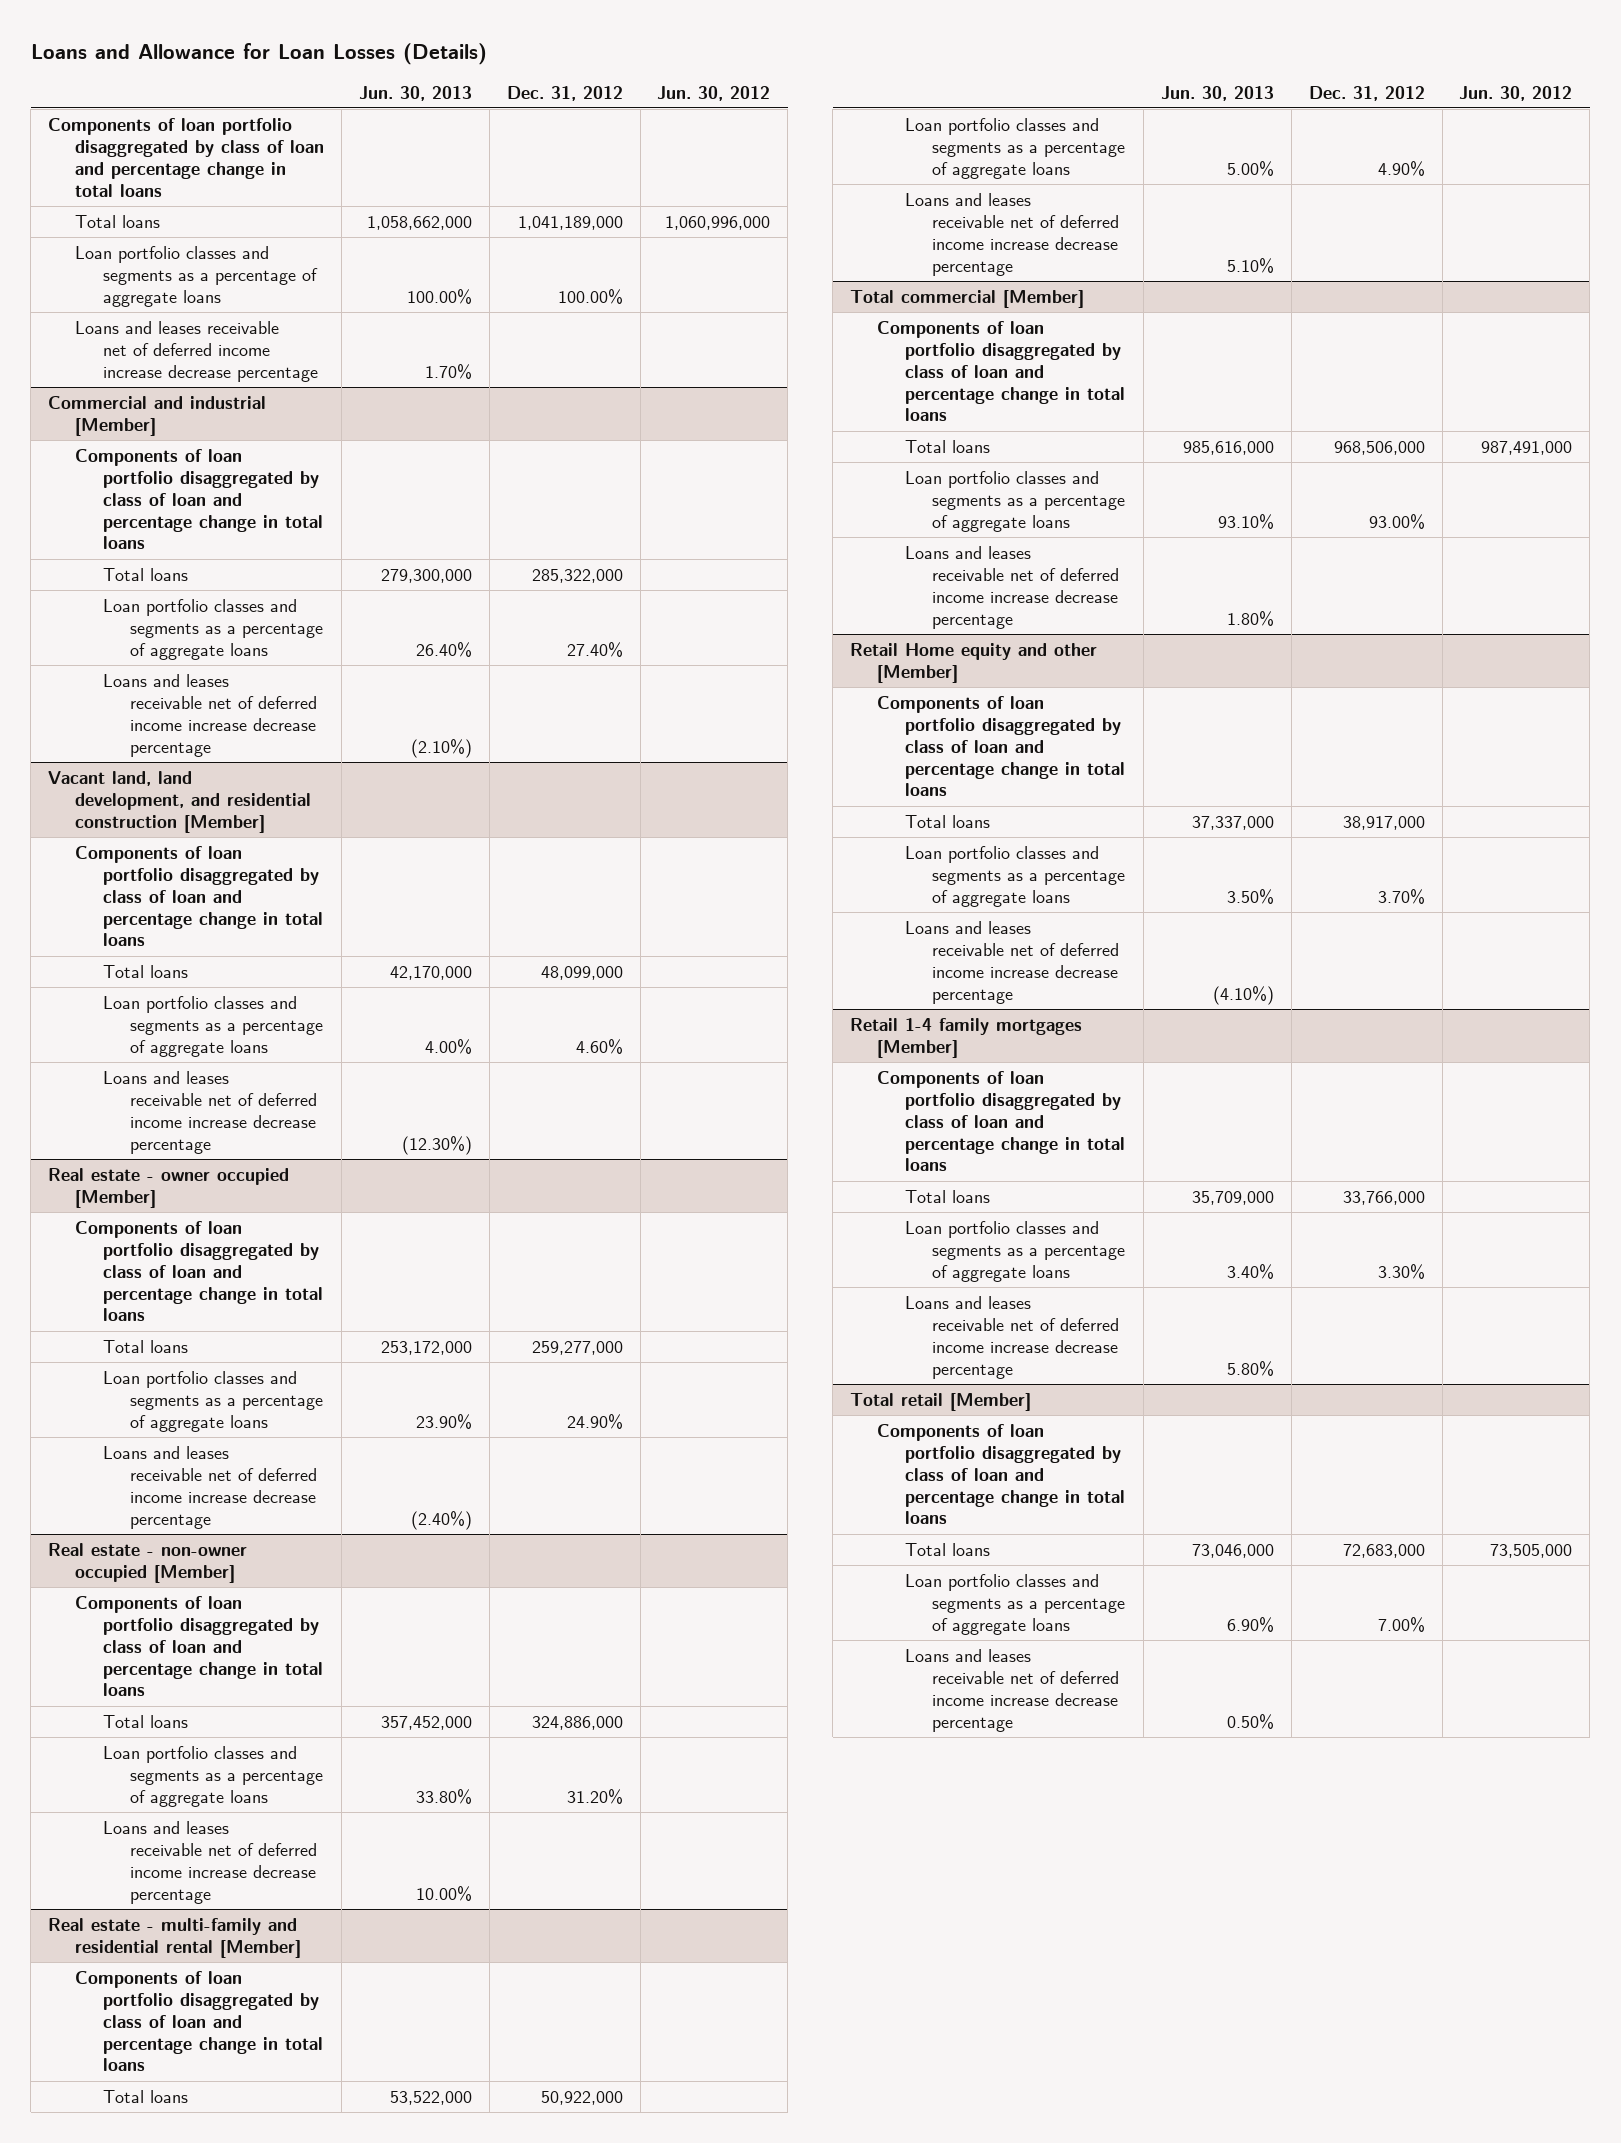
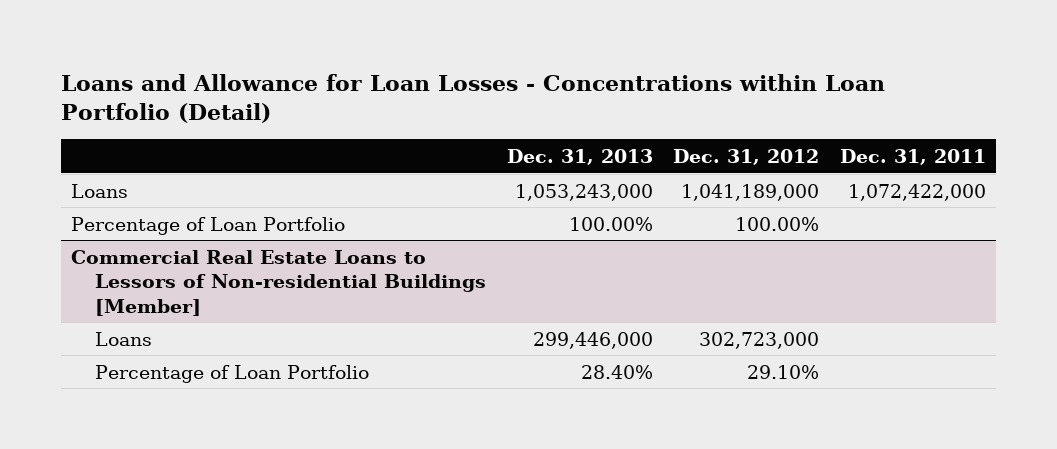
[30,42,487,65] Loans and Allowance for Loan Losses (Details) -> [60,73,885,124] Loans and Allowance for Loan Losses - Concentrations within Loan Portfolio (Detail)
[359,85,473,101] Jun. 30, 2013 -> none
[657,85,771,101] Jun. 30, 2012 -> none
none -> [506,149,653,166] Dec. 31, 2013
none -> [840,149,987,166] Dec. 31, 2011
[48,117,325,197] Components of loan portfolio disaggregated by class of loan and percentage change in total loans -> none
[75,320,318,382] Loans and leases receivable net of deferred income increase decrease percentage -> none
[48,395,267,436] Commercial and industrial [Member] -> none
[75,448,323,550] Components of loan portfolio disaggregated by class of loan and percentage change in total loans -> none
[102,673,317,757] Loans and leases receivable net of deferred income increase decrease percentage -> none
[48,770,312,833] Vacant land, land development, and residential construction [Member] -> none
[75,845,323,947] Components of loan portfolio disaggregated by class of loan and percentage change in total loans -> none
[102,964,188,978] Total loans -> none
[102,995,323,1057] Loan portfolio classes and segments as a percentage of aggregate loans -> none
[102,1070,317,1154] Loans and leases receivable net of deferred income increase decrease percentage -> none
[48,1167,290,1208] Real estate - owner occupied [Member] -> none
[75,1220,323,1322] Components of loan portfolio disaggregated by class of loan and percentage change in total loans -> none
[102,1339,188,1353] Total loans -> none
[102,1370,323,1432] Loan portfolio classes and segments as a percentage of aggregate loans -> none
[102,1445,317,1529] Loans and leases receivable net of deferred income increase decrease percentage -> none
[48,1542,248,1583] Real estate - non-owner occupied [Member] -> none
[75,1595,323,1697] Components of loan portfolio disaggregated by class of loan and percentage change in total loans -> none
[102,1714,188,1728] Total loans -> none
[102,1745,323,1807] Loan portfolio classes and segments as a percentage of aggregate loans -> none
[102,1820,317,1904] Loans and leases receivable net of deferred income increase decrease percentage -> none
[48,1917,302,1958] Real estate - multi-family and residential rental [Member] -> none
[75,1970,323,2072] Components of loan portfolio disaggregated by class of loan and percentage change in total loans -> none
[102,2089,188,2103] Total loans -> none
[904,117,1125,179] Loan portfolio classes and segments as a percentage of aggregate loans -> none
[904,192,1119,276] Loans and leases receivable net of deferred income increase decrease percentage -> none
[850,289,1085,308] Total commercial [Member] -> none
[877,320,1125,422] Components of loan portfolio disaggregated by class of loan and percentage change in total loans -> none
[904,439,990,453] Total loans -> none
[904,470,1125,532] Loan portfolio classes and segments as a percentage of aggregate loans -> none
[904,545,1119,629] Loans and leases receivable net of deferred income increase decrease percentage -> none
[850,642,1098,683] Retail Home equity and other [Member] -> none
[877,695,1125,797] Components of loan portfolio disaggregated by class of loan and percentage change in total loans -> none
[904,814,990,828] Total loans -> none
[904,845,1125,907] Loan portfolio classes and segments as a percentage of aggregate loans -> none
[904,920,1119,1004] Loans and leases receivable net of deferred income increase decrease percentage -> none
[850,1017,1083,1058] Retail 1-4 family mortgages [Member] -> none
[877,1070,1125,1172] Components of loan portfolio disaggregated by class of loan and percentage change in total loans -> none
[904,1189,990,1203] Total loans -> none
[904,1220,1125,1282] Loan portfolio classes and segments as a percentage of aggregate loans -> none
[904,1295,1119,1379] Loans and leases receivable net of deferred income increase decrease percentage -> none
[850,1392,1032,1411] Total retail [Member] -> none
[877,1423,1125,1525] Components of loan portfolio disaggregated by class of loan and percentage change in total loans -> none
[904,1542,990,1556] Total loans -> none
[904,1573,1125,1635] Loan portfolio classes and segments as a percentage of aggregate loans -> none
[904,1648,1119,1732] Loans and leases receivable net of deferred income increase decrease percentage -> none
[75,214,161,228] Total loans -> [71,183,129,198] Loans
[75,245,318,307] Loan portfolio classes and segments as a percentage of aggregate loans -> [71,216,346,235] Percentage of Loan Portfolio
none -> [71,249,487,316] Commercial Real Estate Loans to Lessors of Non-residential Buildings [Member]
[102,567,188,581] Total loans -> [95,331,153,346] Loans
[531,568,623,583] 285,322,000 -> [699,331,820,349] 302,723,000
[102,598,323,660] Loan portfolio classes and segments as a percentage of aggregate loans -> [95,364,370,383] Percentage of Loan Portfolio
[566,641,623,657] 27.40% -> [747,364,820,379] 29.10%

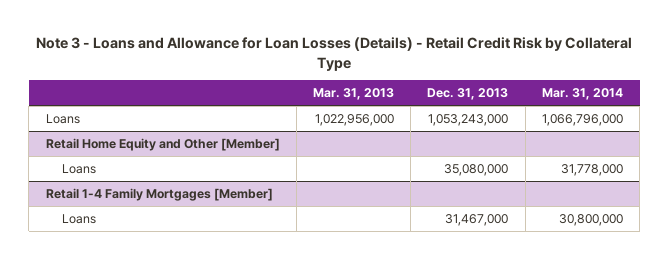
[60,73,885,124] Loans and Allowance for Loan Losses - Concentrations within Loan Portfolio (Detail) -> [36,37,633,71] Note 3 - Loans and Allowance for Loan Losses (Details) - Retail Credit Risk by Collateral Type
[673,149,820,166] Dec. 31, 2012 -> none
[840,149,987,166] Dec. 31, 2011 -> none
none -> [313,88,395,101] Mar. 31, 2013
none -> [541,88,623,101] Mar. 31, 2014
[71,216,346,235] Percentage of Loan Portfolio -> none
[71,249,487,316] Commercial Real Estate Loans to Lessors of Non-residential Buildings [Member] -> none
[95,364,370,383] Percentage of Loan Portfolio -> none
none -> [45,137,280,151] Retail Home Equity and Other [Member]
[532,331,653,349] 299,446,000 -> [444,163,509,176] 35,080,000
none -> [45,187,273,201] Retail 1-4 Family Mortgages [Member]
none -> [61,213,96,224] Loans

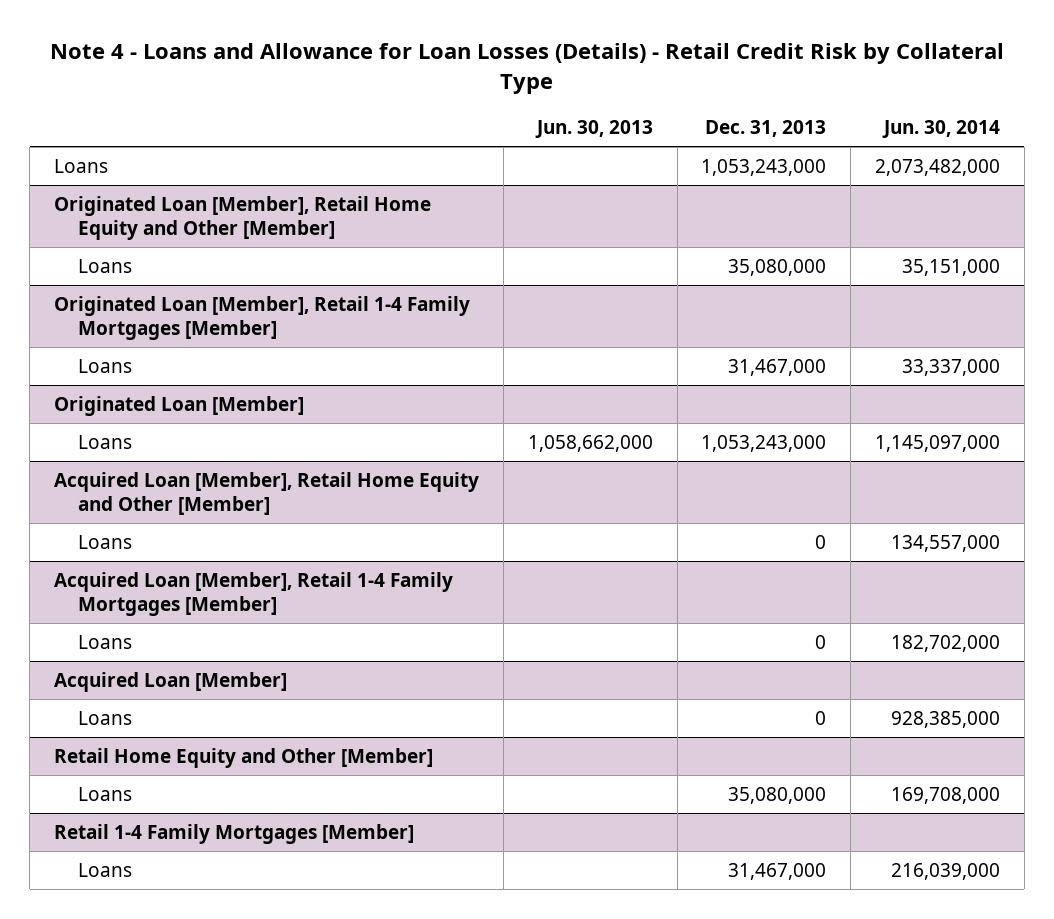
[36,37,633,71] Note 3 - Loans and Allowance for Loan Losses (Details) - Retail Credit Risk by Collateral Type -> [50,43,1005,94] Note 4 - Loans and Allowance for Loan Losses (Details) - Retail Credit Risk by Collateral Type
[313,88,395,101] Mar. 31, 2013 -> none
[541,88,623,101] Mar. 31, 2014 -> none
none -> [534,119,653,138] Jun. 30, 2013
none -> [882,119,1001,138] Jun. 30, 2014
none -> [54,196,432,241] Originated Loan [Member], Retail Home Equity and Other [Member]
none -> [77,259,132,274] Loans
none -> [54,296,471,341] Originated Loan [Member], Retail 1-4 Family Mortgages [Member]
none -> [77,359,132,374] Loans
none -> [54,396,305,417] Originated Loan [Member]
none -> [77,435,132,450] Loans
none -> [54,472,480,516] Acquired Loan [Member], Retail Home Equity and Other [Member]
none -> [77,535,132,550] Loans
none -> [54,572,454,617] Acquired Loan [Member], Retail 1-4 Family Mortgages [Member]
none -> [77,635,132,650] Loans
none -> [54,672,288,693] Acquired Loan [Member]
none -> [77,711,132,726] Loans

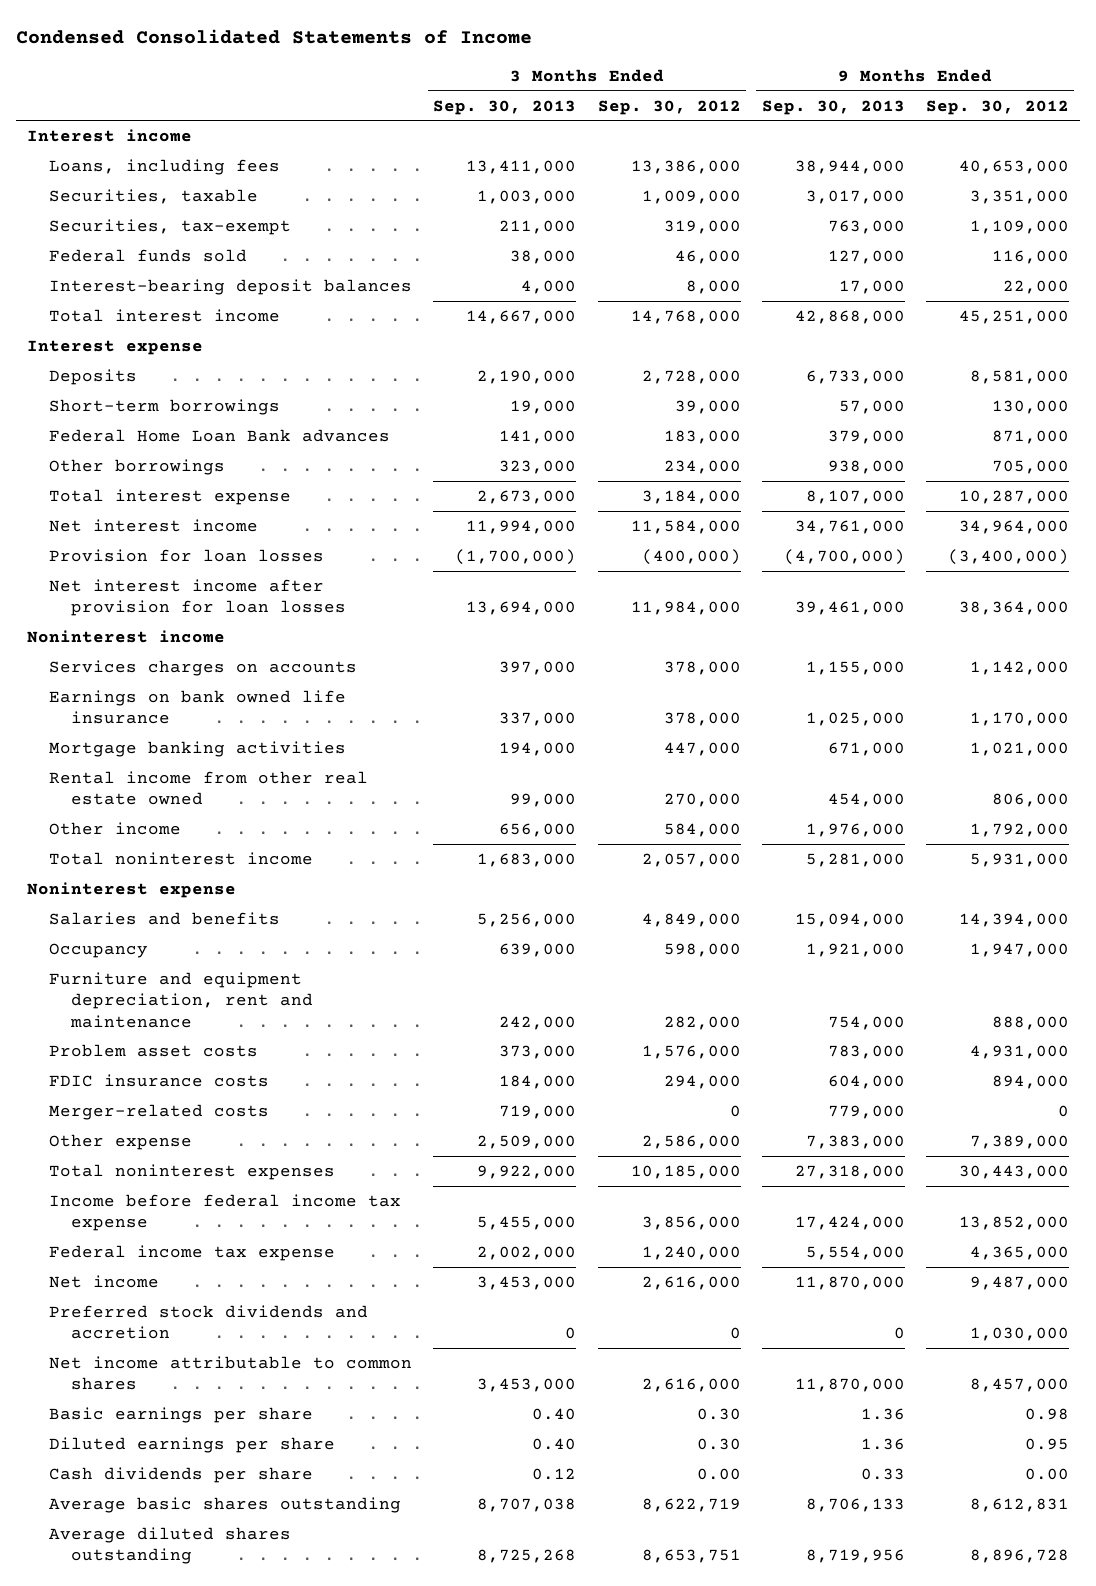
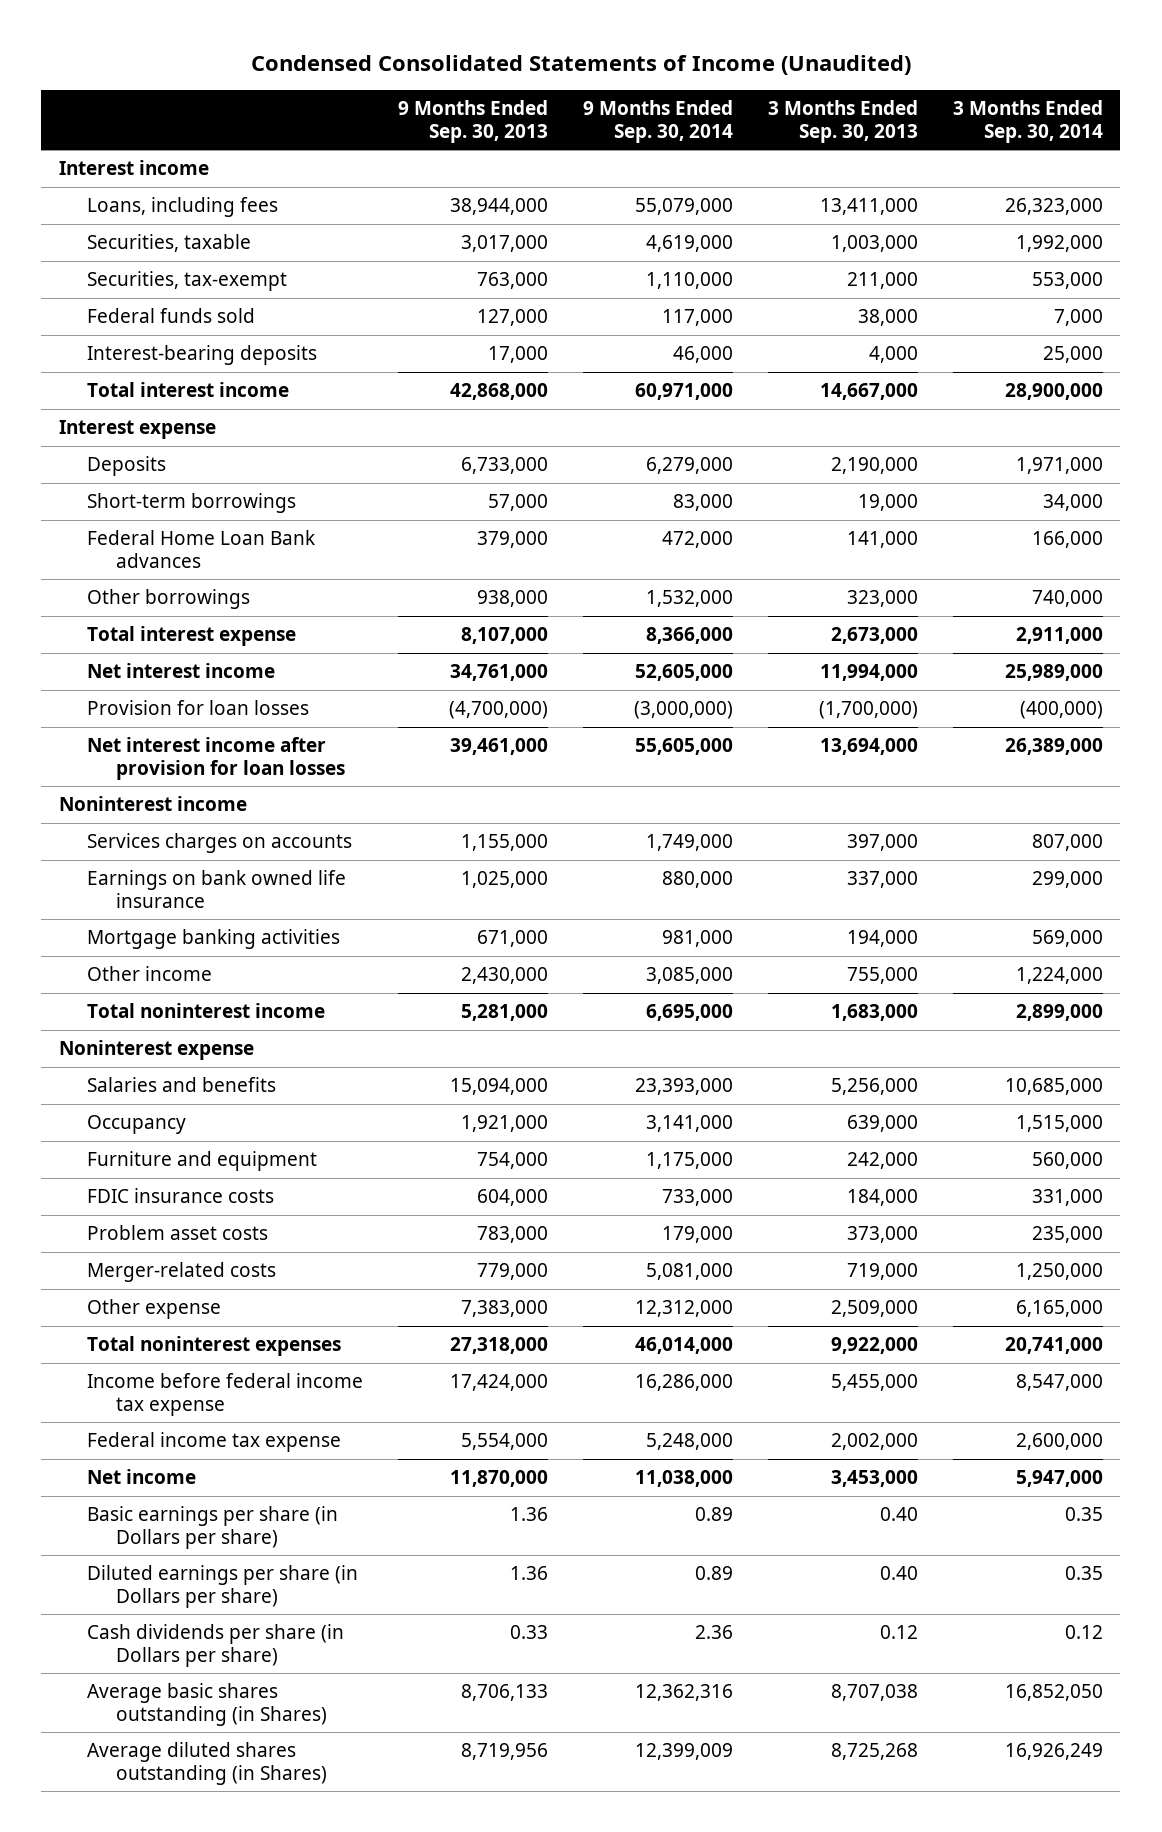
[16,29,533,45] Condensed Consolidated Statements of Income -> [250,54,911,75] Condensed Consolidated Statements of Income (Unaudited)
[597,99,741,115] Sep. 30, 2012 -> none
[926,99,1070,115] Sep. 30, 2012 -> none
none -> [583,100,734,143] 9 Months Ended Sep. 30, 2014
none -> [952,100,1103,143] 3 Months Ended Sep. 30, 2014
[48,279,412,296] Interest-bearing deposit balances -> [87,345,318,366] Interest-bearing deposits
[48,771,368,806] Rental income from other real estate owned -> none
[499,823,577,838] 656,000 -> [846,967,918,985] 755,000
[805,823,905,838] 1,976,000 -> [461,967,549,985] 2,430,000
[48,972,314,1028] Furniture and equipment depreciation, rent and maintenance -> [87,1151,318,1172] Furniture and equipment
[48,1044,258,1058] Problem asset costs -> [87,1225,269,1241] Problem asset costs
[48,1305,368,1340] Preferred stock dividends and accretion -> none
[48,1356,412,1391] Net income attributable to common shares -> none
[48,1407,313,1424] Basic earnings per share -> [87,1506,339,1549] Basic earnings per share (in Dollars per share)
[48,1437,335,1454] Diluted earnings per share -> [87,1565,359,1608] Diluted earnings per share (in Dollars per share)
[48,1467,313,1484] Cash dividends per share -> [87,1624,345,1667] Cash dividends per share (in Dollars per share)
[48,1497,401,1514] Average basic shares outstanding -> [87,1683,327,1726] Average basic shares outstanding (in Shares)
[48,1527,291,1565] Average diluted shares outstanding -> [87,1742,327,1785] Average diluted shares outstanding (in Shares)

